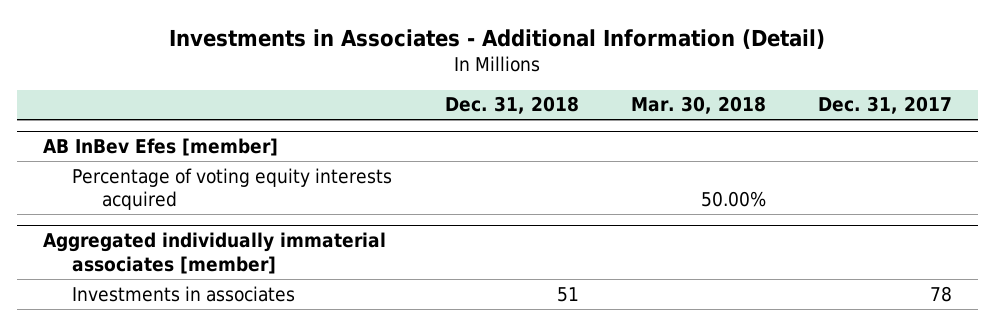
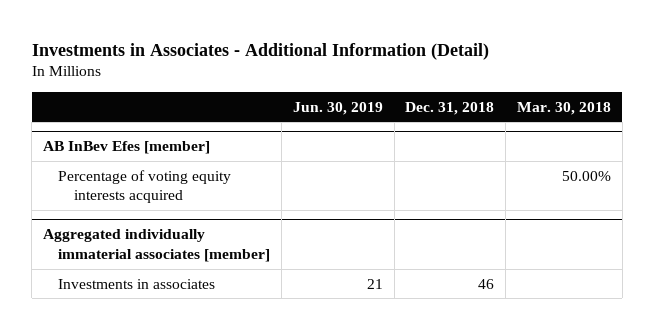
[817,96,952,115] Dec. 31, 2017 -> none
none -> [292,101,383,115] Jun. 30, 2019
[556,286,579,302] 51 -> [478,278,495,289] 46

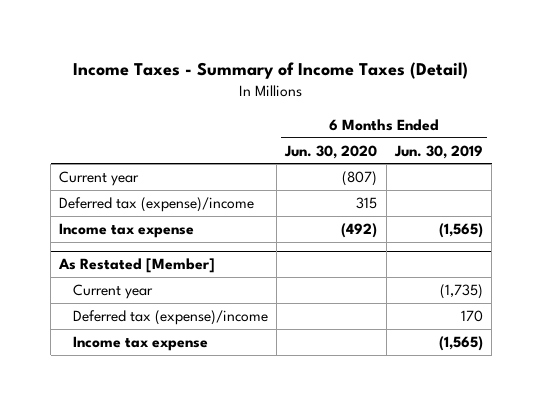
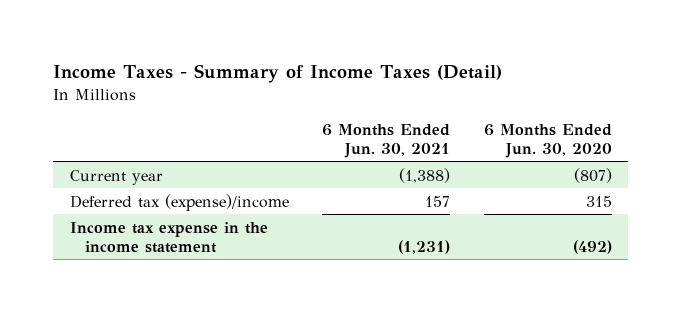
[393,144,483,159] Jun. 30, 2019 -> none
none -> [322,123,451,158] 6 Months Ended Jun. 30, 2021
[58,258,216,274] As Restated [Member] -> none
[72,284,153,300] Current year -> none
[72,310,268,326] Deferred tax (expense)/income -> none
[72,336,208,352] Income tax expense -> none
[59,223,195,239] Income tax expense -> [70,221,269,253] Income tax expense in the income statement

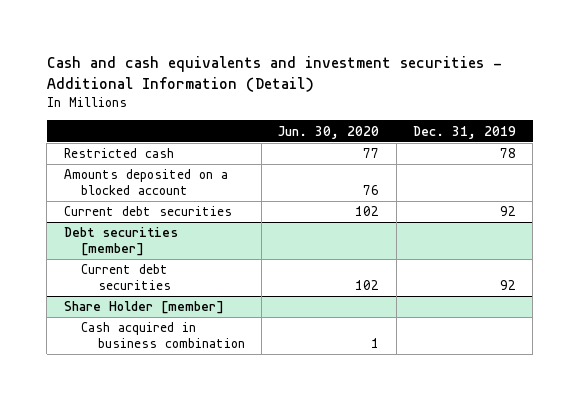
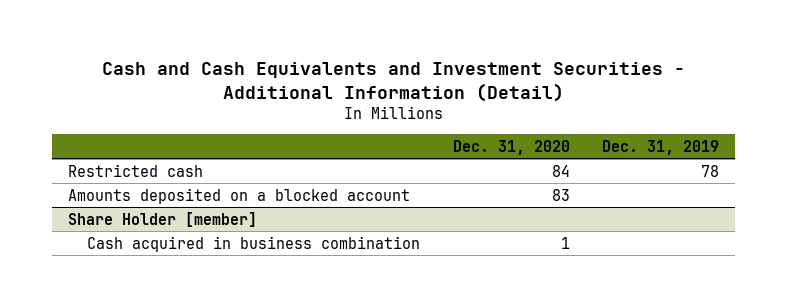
[46,55,502,92] Cash and cash equivalents and investment securities - Additional Information (Detail) -> [101,62,685,102] Cash and Cash Equivalents and Investment Securities - Additional Information (Detail)
[278,125,380,139] Jun. 30, 2020 -> none
none -> [452,139,570,155] Dec. 31, 2020
[63,206,232,217] Current debt securities -> none
[63,227,178,256] Debt securities [member] -> none
[80,264,171,290] Current debt securities -> none

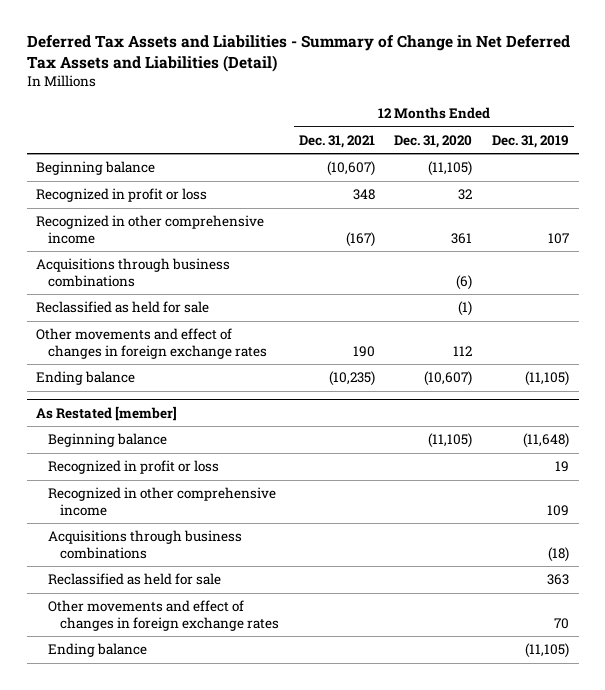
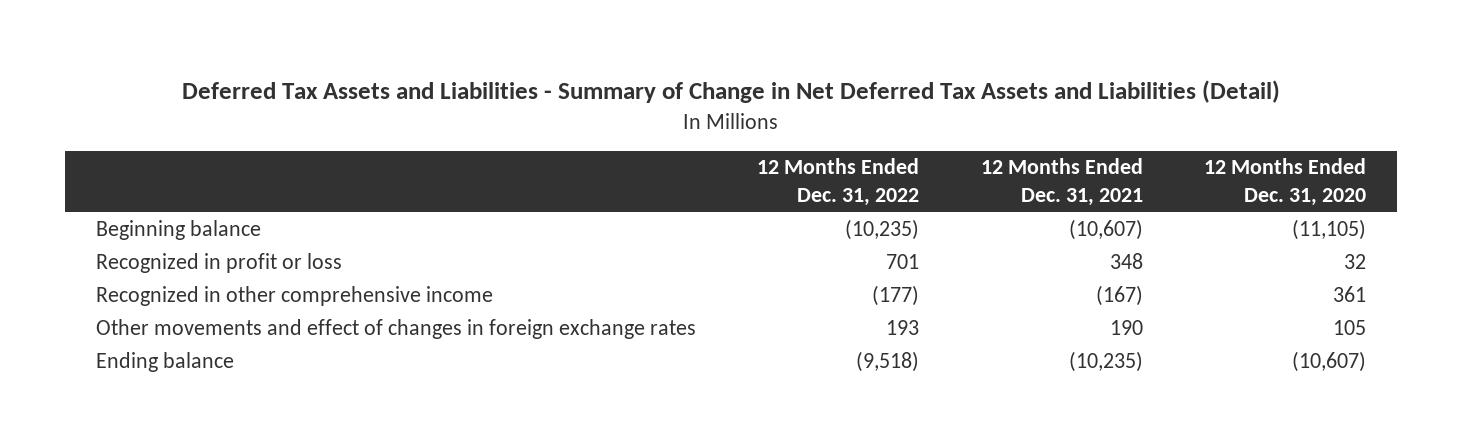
[492,134,570,148] Dec. 31, 2019 -> none
none -> [757,158,920,206] 12 Months Ended Dec. 31, 2022
[36,258,231,287] Acquisitions through business combinations -> none
[36,301,210,314] Reclassified as held for sale -> none
[453,345,473,356] 112 -> [1332,319,1366,335] 105
[36,405,178,421] As Restated [member] -> none
[48,433,168,448] Beginning balance -> none
[48,460,220,475] Recognized in profit or loss -> none
[48,487,277,516] Recognized in other comprehensive income -> none
[48,530,243,559] Acquisitions through business combinations -> none
[48,573,222,586] Reclassified as held for sale -> none
[48,600,280,631] Other movements and effect of changes in foreign exchange rates -> none
[48,643,148,658] Ending balance -> none

